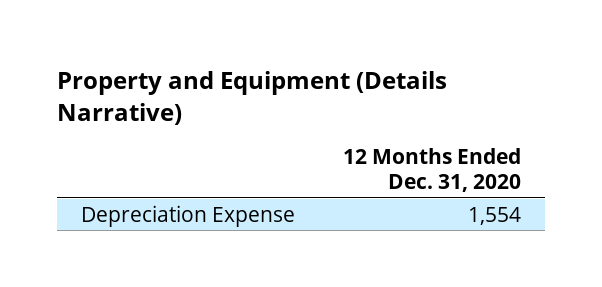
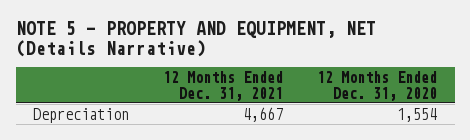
[56,70,447,125] Property and Equipment (Details Narrative) -> [15,21,376,57] NOTE 5 - PROPERTY AND EQUIPMENT, NET (Details Narrative)
none -> [163,70,284,101] 12 Months Ended Dec. 31, 2021
[80,204,295,227] Depreciation Expense -> [32,107,129,123] Depreciation

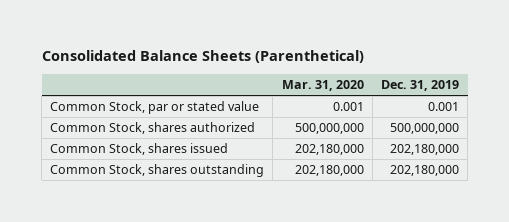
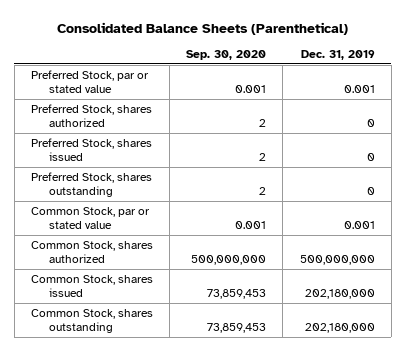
[281,79,364,91] Mar. 31, 2020 -> none
none -> [186,50,267,61] Sep. 30, 2020
none -> [30,69,149,94] Preferred Stock, par or stated value
none -> [30,103,152,128] Preferred Stock, shares authorized
none -> [30,137,152,162] Preferred Stock, shares issued
none -> [30,171,152,198] Preferred Stock, shares outstanding

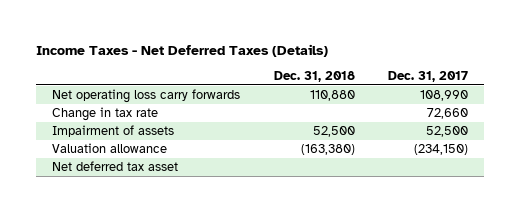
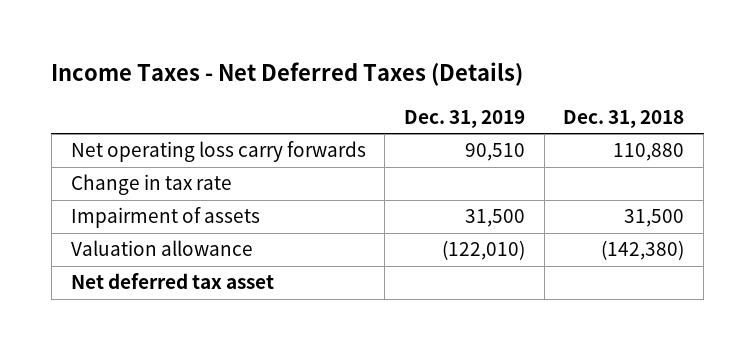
[387,71,468,83] Dec. 31, 2017 -> none
none -> [403,109,525,128] Dec. 31, 2019
[312,126,355,138] 52,500 -> [624,209,685,228] 31,500
[300,144,355,156] (163,380) -> [601,240,685,261] (142,380)

